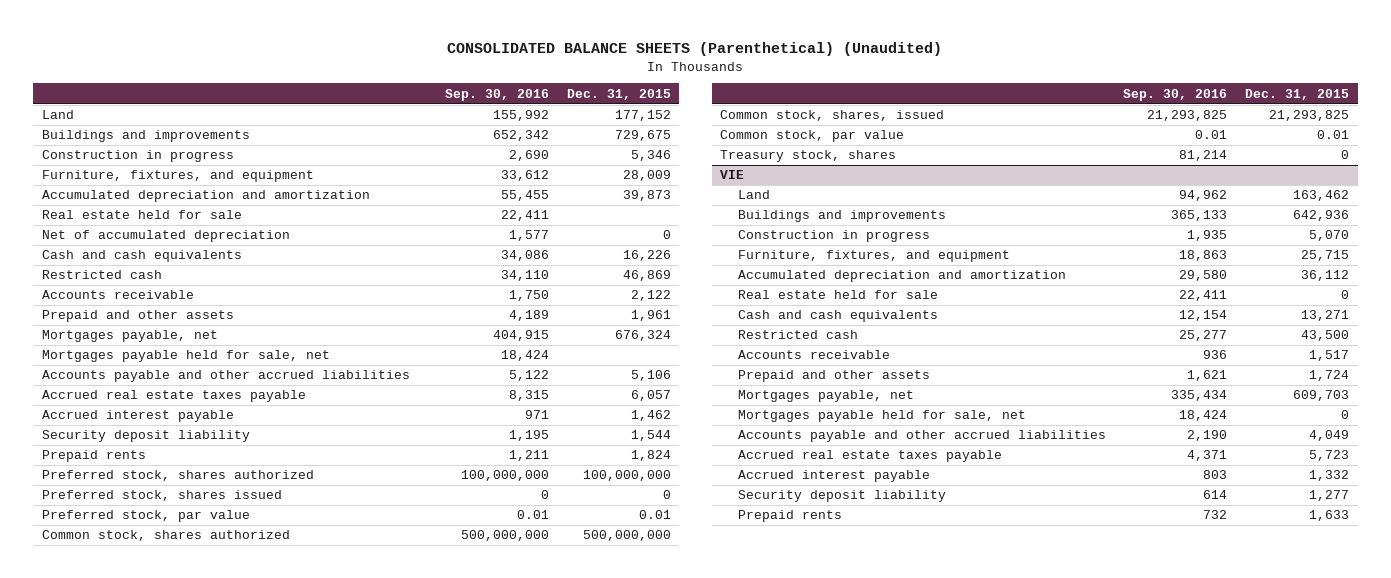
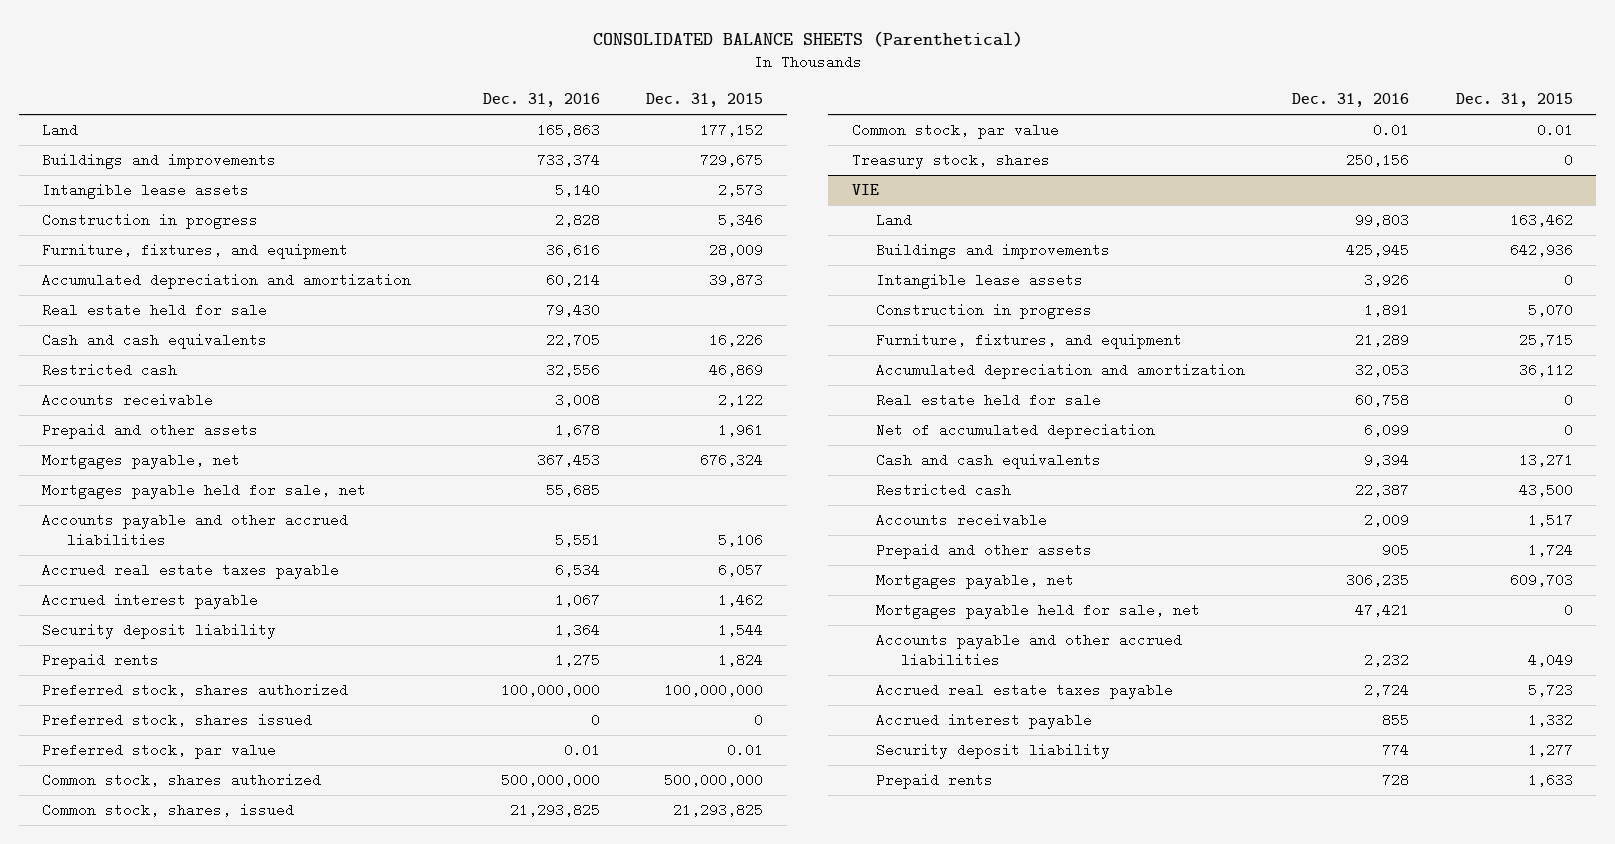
[447,42,943,57] CONSOLIDATED BALANCE SHEETS (Parenthetical) (Unaudited) -> [592,30,1023,47] CONSOLIDATED BALANCE SHEETS (Parenthetical)
[444,88,549,101] Sep. 30, 2016 -> none
none -> [482,93,600,108] Dec. 31, 2016
none -> [42,183,250,200] Intangible lease assets
[42,230,291,243] Net of accumulated depreciation -> none
none -> [876,273,1084,290] Intangible lease assets
none -> [876,423,1156,440] Net of accumulated depreciation

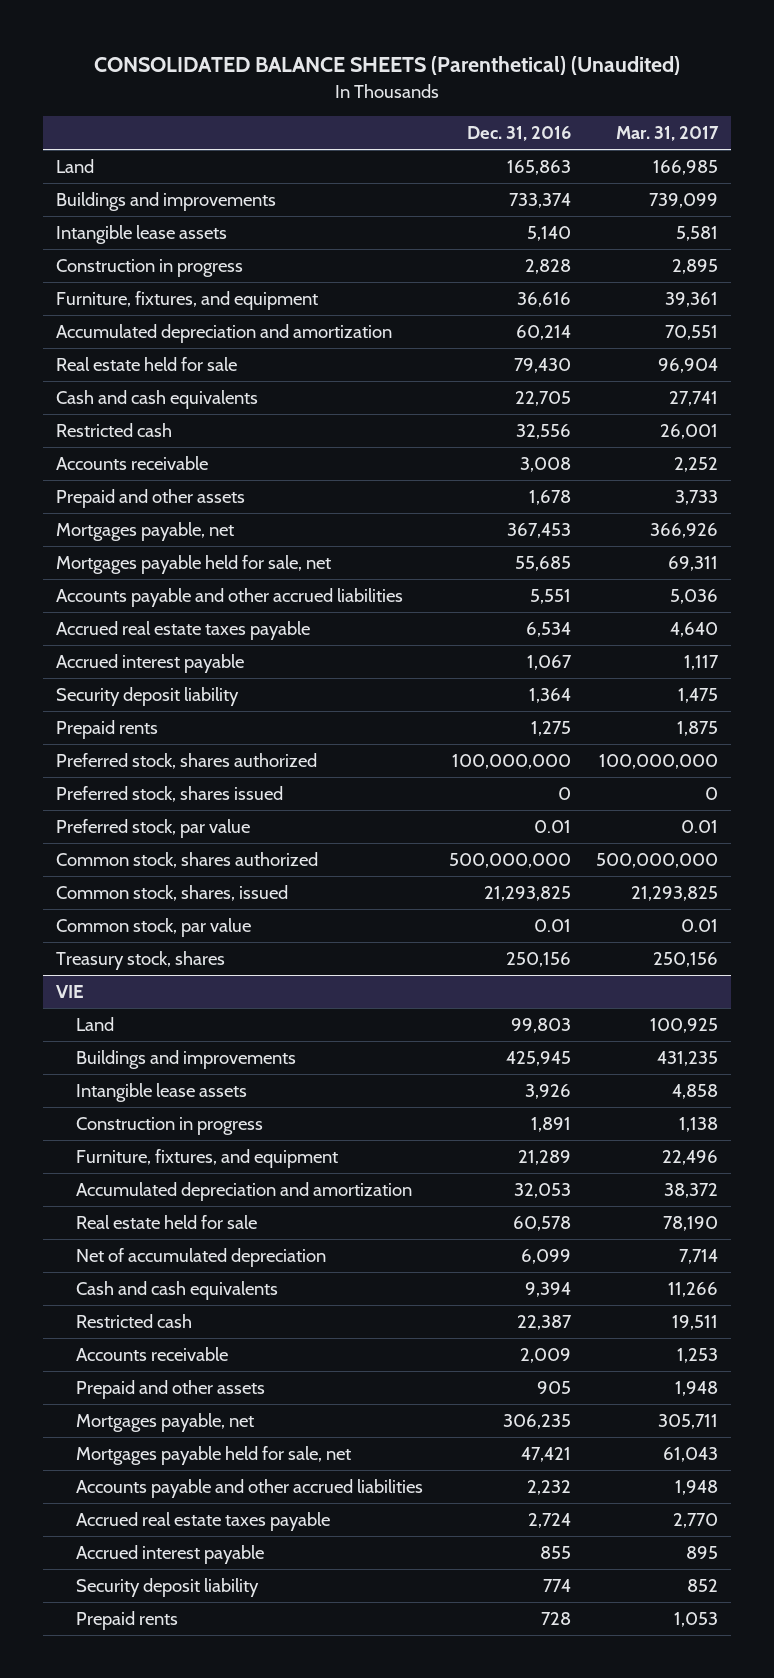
[592,30,1023,47] CONSOLIDATED BALANCE SHEETS (Parenthetical) -> [94,56,681,76] CONSOLIDATED BALANCE SHEETS (Parenthetical) (Unaudited)
[646,93,764,108] Dec. 31, 2015 -> none
none -> [615,126,719,142] Mar. 31, 2017
[1355,393,1410,408] 60,758 -> [512,1215,571,1231] 60,578

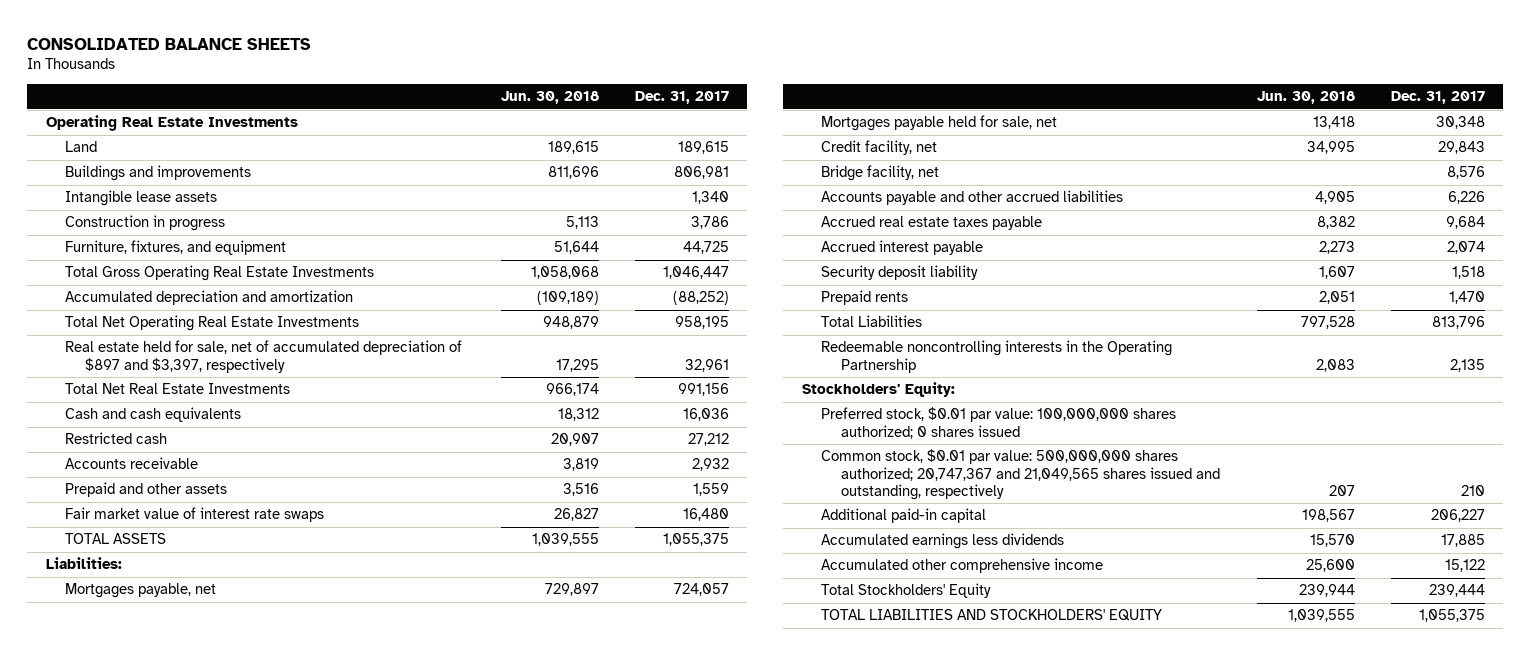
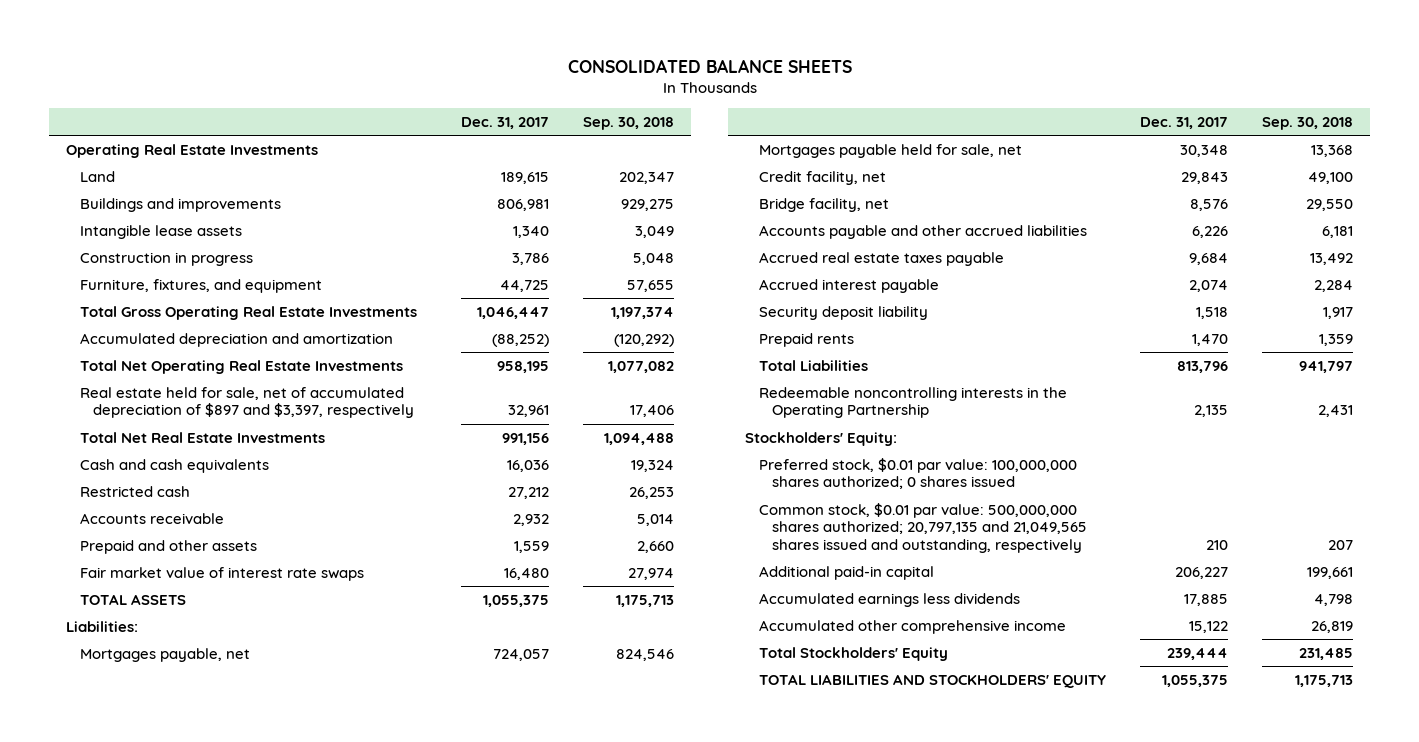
[500,91,599,105] Jun. 30, 2018 -> none
none -> [582,116,674,130] Sep. 30, 2018
[821,449,1221,500] Common stock, $0.01 par value: 500,000,000 shares authorized; 20,747,367 and 21,049,565 shares issued and outstanding, respectively -> [758,502,1088,553] Common stock, $0.01 par value: 500,000,000 shares authorized; 20,797,135 and 21,049,565 shares issued and outstanding, respectively

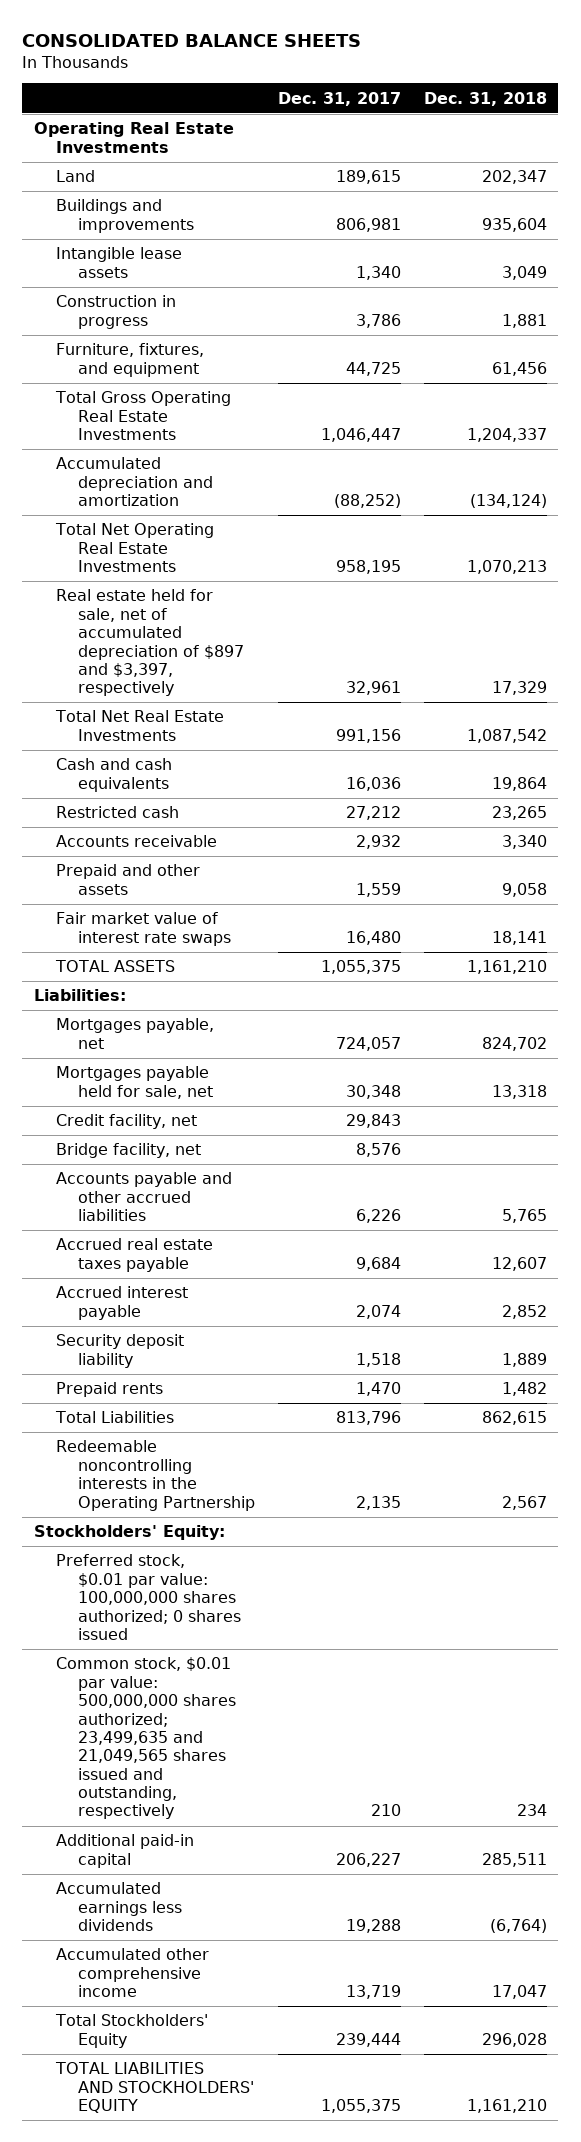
[582,116,674,130] Sep. 30, 2018 -> none
none -> [423,91,547,106] Dec. 31, 2018
[758,502,1088,553] Common stock, $0.01 par value: 500,000,000 shares authorized; 20,797,135 and 21,049,565 shares issued and outstanding, respectively -> [56,1657,237,1820] Common stock, $0.01 par value: 500,000,000 shares authorized; 23,499,635 and 21,049,565 shares issued and outstanding, respectively
[1183,593,1228,606] 17,885 -> [346,1919,402,1934] 19,288
[1188,620,1228,633] 15,122 -> [346,1985,402,2000] 13,719

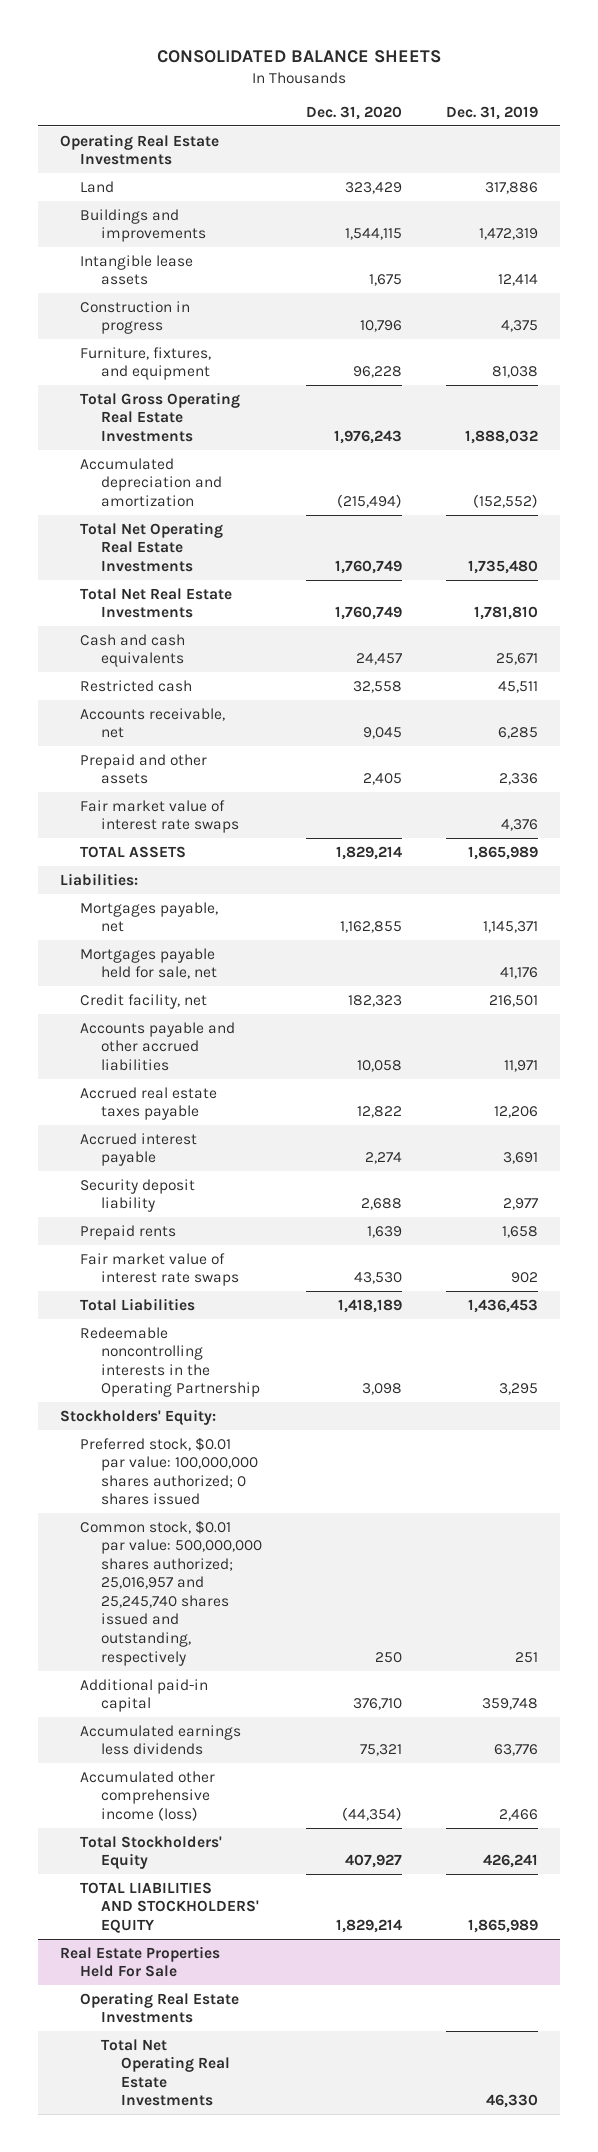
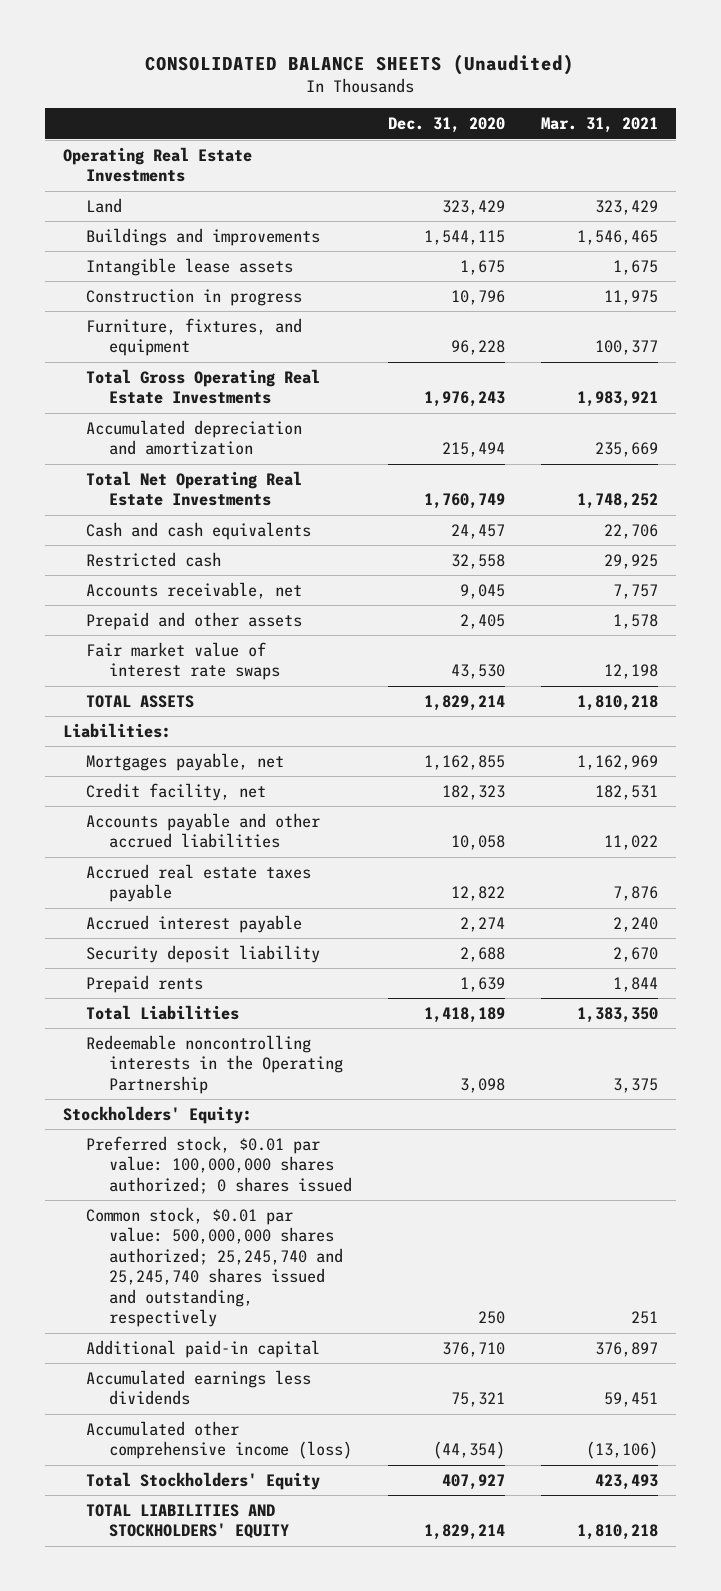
[157,49,442,63] CONSOLIDATED BALANCE SHEETS -> [145,54,575,76] CONSOLIDATED BALANCE SHEETS (Unaudited)
[446,105,539,120] Dec. 31, 2019 -> none
none -> [541,117,659,134] Mar. 31, 2021
[336,493,402,508] (215,494) -> [442,442,506,458] 215,494
[80,587,233,619] Total Net Real Estate Investments -> none
[80,799,239,834] Fair market value of interest rate swaps -> none
[80,1252,239,1287] Fair market value of interest rate swaps -> [85,641,281,681] Fair market value of interest rate swaps
[80,947,217,980] Mortgages payable held for sale, net -> none
[80,1519,262,1666] Common stock, $0.01 par value: 500,000,000 shares authorized; 25,016,957 and 25,245,740 shares issued and outstanding, respectively -> [85,1206,344,1328] Common stock, $0.01 par value: 500,000,000 shares authorized; 25,245,740 and 25,245,740 shares issued and outstanding, respectively
[59,1945,220,1978] Real Estate Properties Held For Sale -> none
[80,1991,240,2024] Operating Real Estate Investments -> none
[100,2038,231,2107] Total Net Operating Real Estate Investments -> none

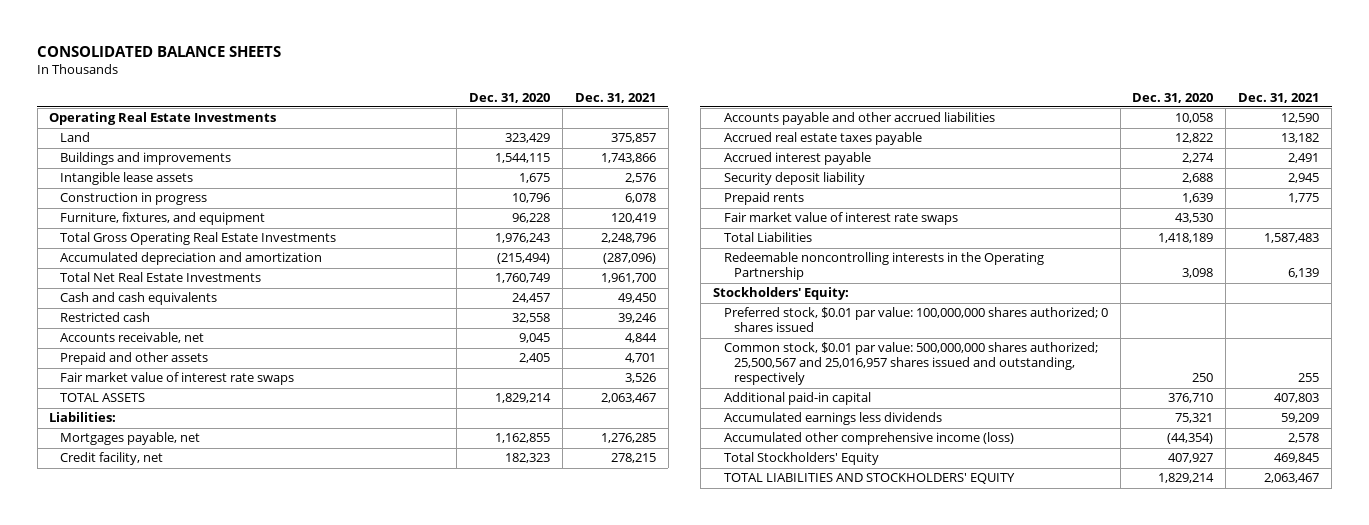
[145,54,575,76] CONSOLIDATED BALANCE SHEETS (Unaudited) -> [37,45,282,57] CONSOLIDATED BALANCE SHEETS
[541,117,659,134] Mar. 31, 2021 -> none
none -> [574,92,656,103] Dec. 31, 2021
[442,442,506,458] 215,494 -> [497,253,551,265] (215,494)
[85,470,302,507] Total Net Operating Real Estate Investments -> [60,272,262,283] Total Net Real Estate Investments
none -> [60,372,295,386] Fair market value of interest rate swaps
[85,641,281,681] Fair market value of interest rate swaps -> [723,212,958,226] Fair market value of interest rate swaps
[85,1206,344,1328] Common stock, $0.01 par value: 500,000,000 shares authorized; 25,245,740 and 25,245,740 shares issued and outstanding, respectively -> [723,342,1098,386] Common stock, $0.01 par value: 500,000,000 shares authorized; 25,500,567 and 25,016,957 shares issued and outstanding, respectively

